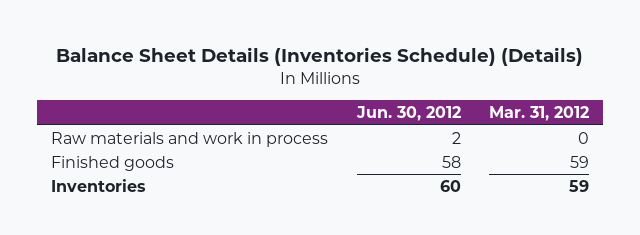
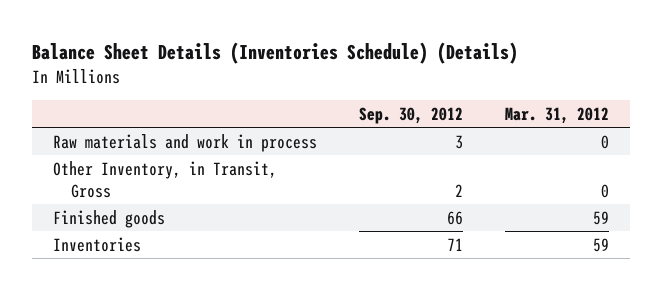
[355,106,461,122] Jun. 30, 2012 -> none
none -> [359,106,464,124] Sep. 30, 2012
none -> [52,160,277,198] Other Inventory, in Transit, Gross

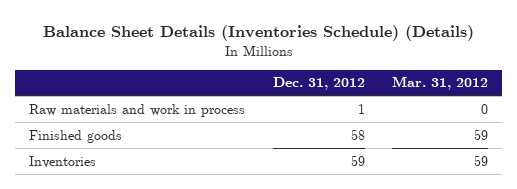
[359,106,464,124] Sep. 30, 2012 -> none
none -> [272,77,365,91] Dec. 31, 2012
[52,160,277,198] Other Inventory, in Transit, Gross -> none

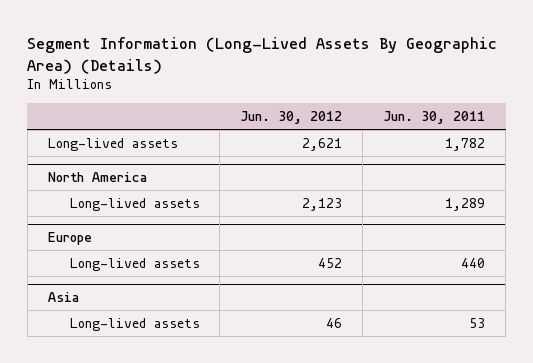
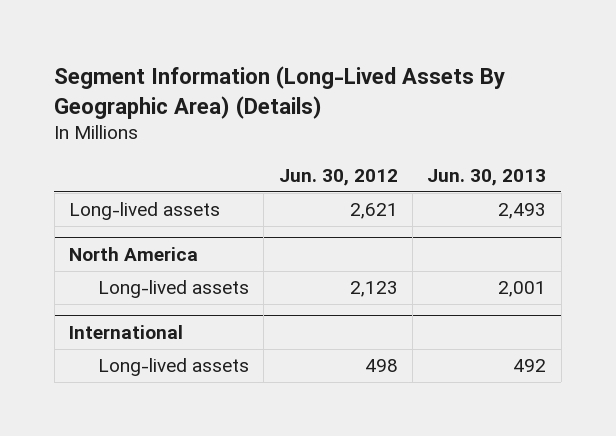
[383,111,486,125] Jun. 30, 2011 -> none
none -> [427,168,547,186] Jun. 30, 2013
[47,232,92,246] Europe -> none
[47,292,79,303] Asia -> none
[69,317,200,331] Long-lived assets -> none
none -> [69,325,184,340] International
[318,257,343,268] 452 -> [364,359,398,373] 498

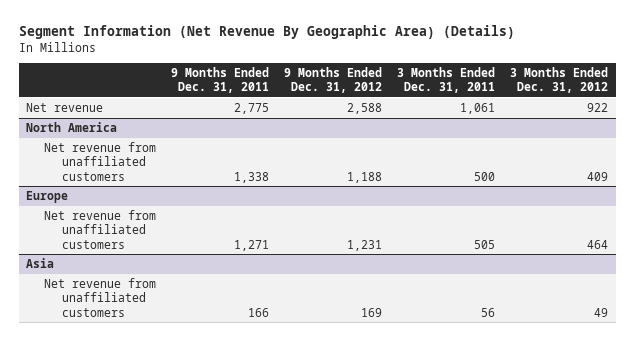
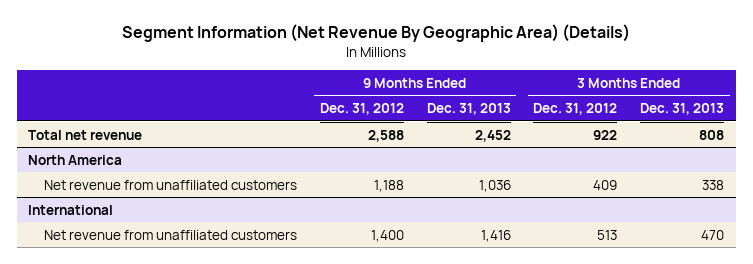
[171,66,270,94] 9 Months Ended Dec. 31, 2011 -> none
[397,66,496,94] 3 Months Ended Dec. 31, 2011 -> none
none -> [426,103,511,116] Dec. 31, 2013
none -> [640,103,725,116] Dec. 31, 2013
[26,102,104,112] Net revenue -> [28,129,143,140] Total net revenue
[26,190,69,203] Europe -> none
[26,257,55,268] Asia -> none
[44,277,157,317] Net revenue from unaffiliated customers -> none
none -> [28,204,114,215] International
[347,239,383,251] 1,231 -> [370,229,404,242] 1,400
[587,239,609,249] 464 -> [597,229,618,240] 513

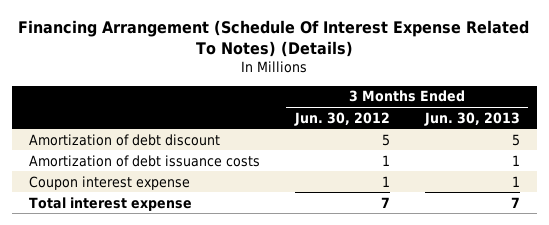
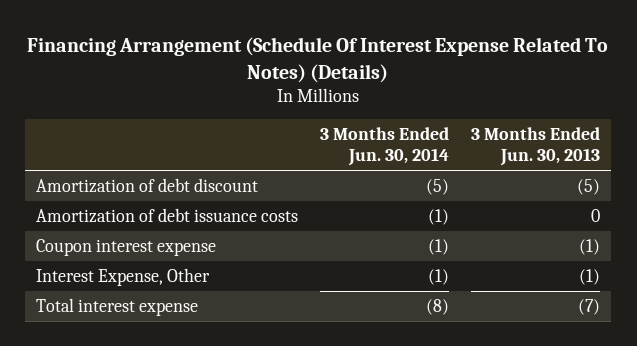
[293,111,390,126] Jun. 30, 2012 -> none
none -> [320,127,450,166] 3 Months Ended Jun. 30, 2014
[511,133,520,146] 5 -> [577,178,601,195] (5)
[511,154,520,166] 1 -> [591,208,601,222] 0
[511,175,520,187] 1 -> [579,238,601,255] (1)
none -> [36,267,211,286] Interest Expense, Other
[510,196,520,208] 7 -> [578,298,601,315] (7)

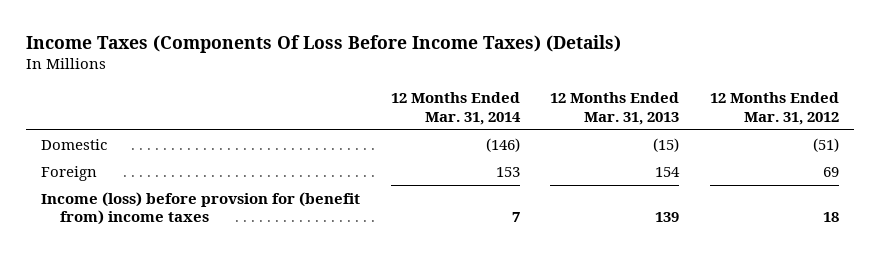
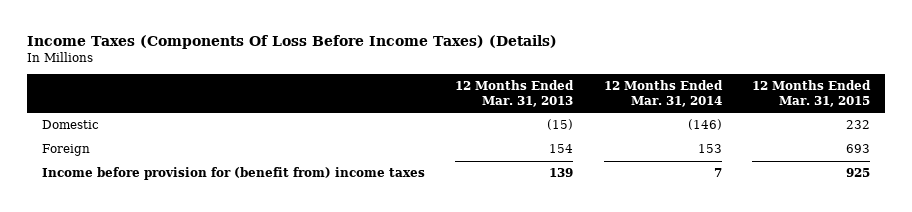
[710,92,840,125] 12 Months Ended Mar. 31, 2012 -> none
none -> [752,79,872,108] 12 Months Ended Mar. 31, 2015
[40,191,360,226] Income (loss) before provsion for (benefit from) income taxes -> [42,167,426,181] Income before provision for (benefit from) income taxes

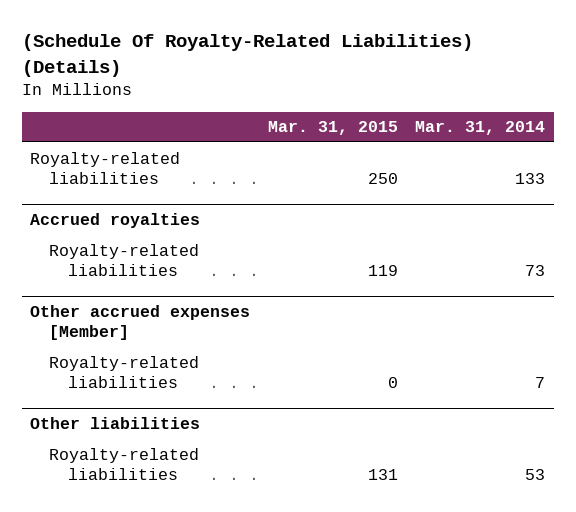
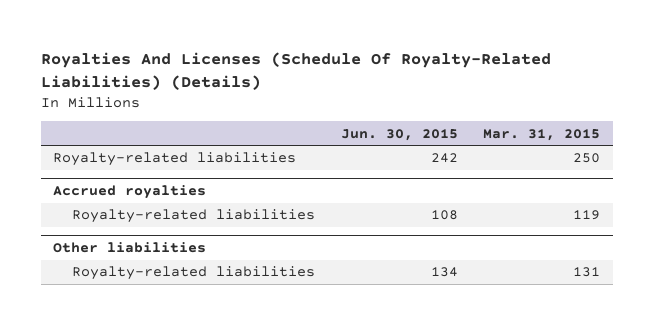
[21,34,473,77] (Schedule Of Royalty-Related Liabilities) (Details) -> [40,51,551,90] Royalties And Licenses (Schedule Of Royalty-Related Liabilities) (Details)
[415,121,546,136] Mar. 31, 2014 -> none
none -> [340,128,458,141] Jun. 30, 2015
[30,304,251,341] Other accrued expenses [Member] -> none
[49,355,200,389] Royalty-related liabilities -> none

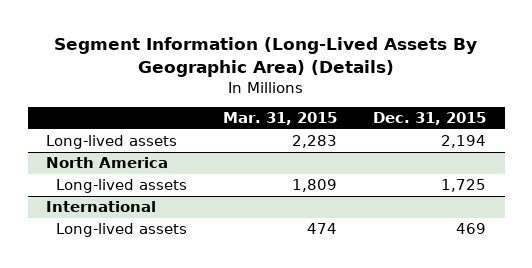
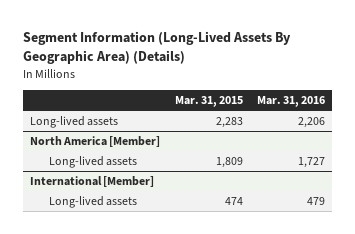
[373,112,487,126] Dec. 31, 2015 -> none
none -> [256,96,325,108] Mar. 31, 2016
[45,157,168,169] North America -> [30,136,161,148] North America [Member]
[45,201,156,213] International -> [30,176,155,188] International [Member]

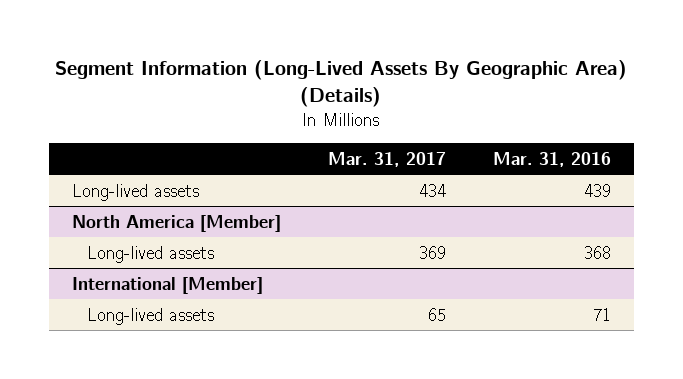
[174,96,243,108] Mar. 31, 2015 -> none
none -> [327,151,446,167] Mar. 31, 2017
[297,117,325,129] 2,206 -> [583,183,611,197] 439
[297,157,325,169] 1,727 -> [583,245,611,259] 368
[306,197,325,206] 479 -> [592,307,611,321] 71

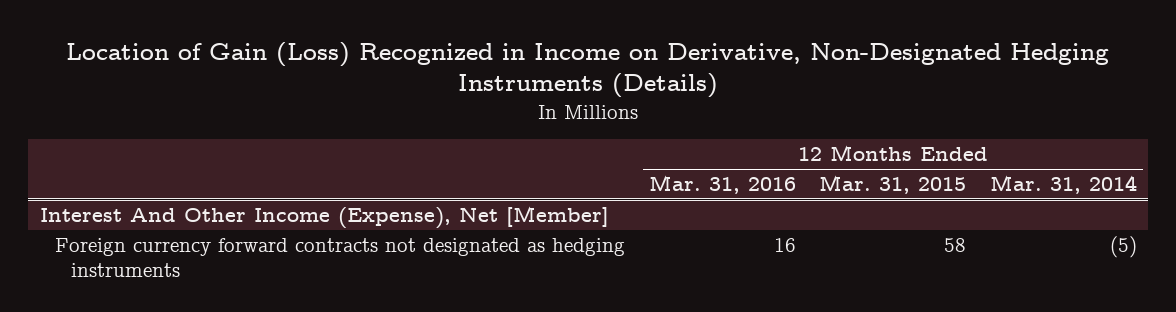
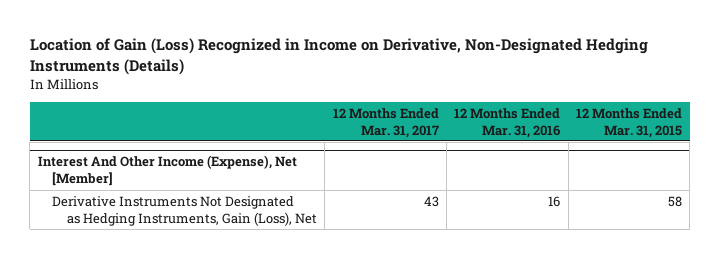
[989,175,1137,195] Mar. 31, 2014 -> none
none -> [332,107,439,138] 12 Months Ended Mar. 31, 2017
[55,237,626,277] Foreign currency forward contracts not designated as hedging instruments -> [52,195,318,226] Derivative Instruments Not Designated as Hedging Instruments, Gain (Loss), Net

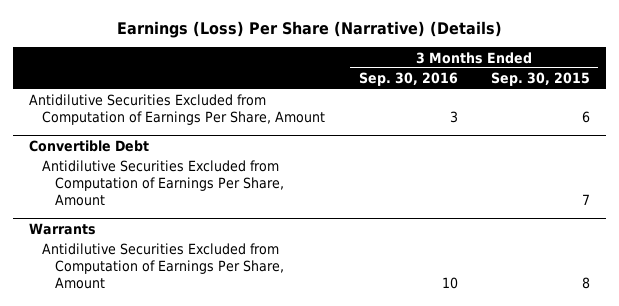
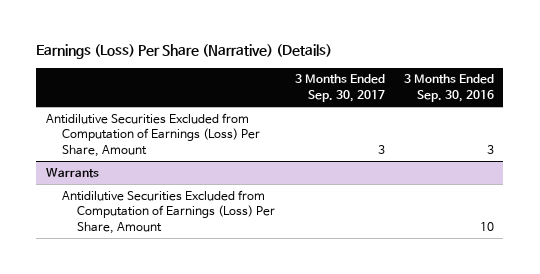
[490,72,590,87] Sep. 30, 2015 -> none
none -> [294,74,385,102] 3 Months Ended Sep. 30, 2017
[29,139,150,152] Convertible Debt -> none
[42,160,285,206] Antidilutive Securities Excluded from Computation of Earnings Per Share, Amount -> none
[29,94,326,125] Antidilutive Securities Excluded from Computation of Earnings Per Share, Amount -> [45,112,260,158] Antidilutive Securities Excluded from Computation of Earnings (Loss) Per Share, Amount
[42,243,285,289] Antidilutive Securities Excluded from Computation of Earnings Per Share, Amount -> [61,189,276,235] Antidilutive Securities Excluded from Computation of Earnings (Loss) Per Share, Amount

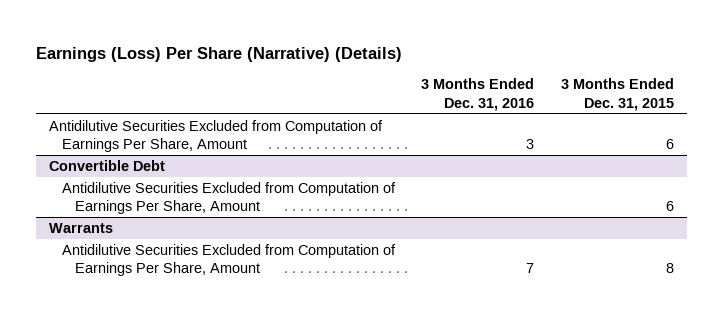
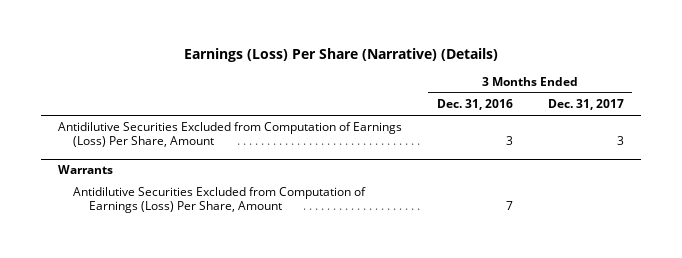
[560,78,674,111] 3 Months Ended Dec. 31, 2015 -> none
none -> [547,99,624,111] Dec. 31, 2017
[49,160,166,172] Convertible Debt -> none
[62,182,397,215] Antidilutive Securities Excluded from Computation of Earnings Per Share, Amount -> none
[49,120,384,153] Antidilutive Securities Excluded from Computation of Earnings Per Share, Amount -> [58,122,403,148] Antidilutive Securities Excluded from Computation of Earnings (Loss) Per Share, Amount
[62,244,397,277] Antidilutive Securities Excluded from Computation of Earnings Per Share, Amount -> [73,187,367,214] Antidilutive Securities Excluded from Computation of Earnings (Loss) Per Share, Amount

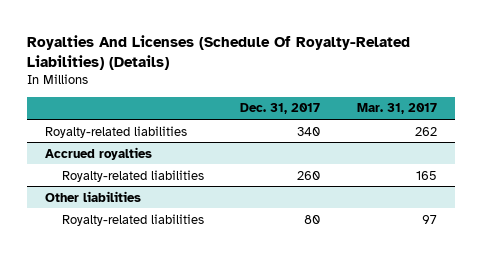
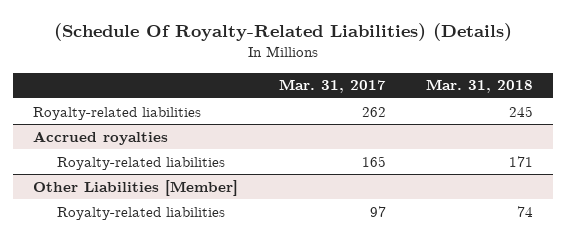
[27,34,411,70] Royalties And Licenses (Schedule Of Royalty-Related Liabilities) (Details) -> [54,22,513,41] (Schedule Of Royalty-Related Liabilities) (Details)
[240,103,321,115] Dec. 31, 2017 -> none
none -> [425,79,533,94] Mar. 31, 2018
[45,190,142,202] Other liabilities -> [33,179,239,196] Other Liabilities [Member]

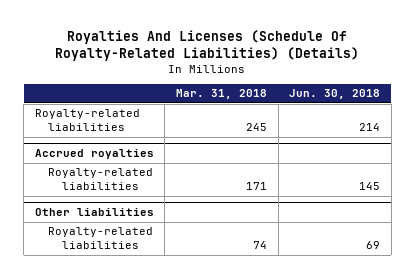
[54,22,513,41] (Schedule Of Royalty-Related Liabilities) (Details) -> [55,29,360,61] Royalties And Licenses (Schedule Of Royalty-Related Liabilities) (Details)
[278,79,386,94] Mar. 31, 2017 -> none
none -> [289,89,381,100] Jun. 30, 2018
[33,179,239,196] Other Liabilities [Member] -> [34,208,154,217] Other liabilities

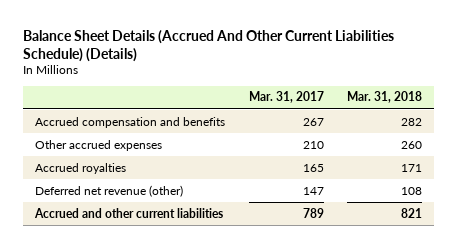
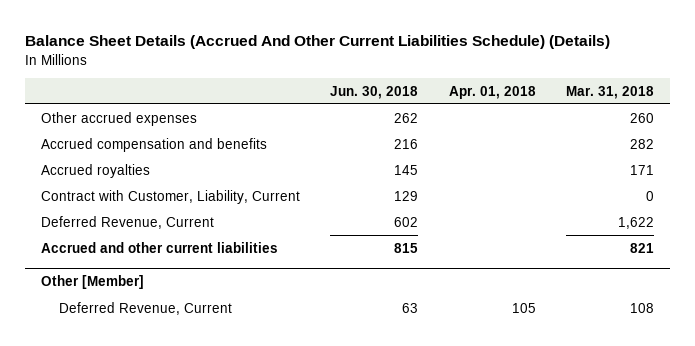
[248,91,324,104] Mar. 31, 2017 -> none
none -> [330,85,419,99] Jun. 30, 2018
none -> [448,85,536,99] Apr. 01, 2018
[34,116,225,128] Accrued compensation and benefits -> [40,137,267,152] Accrued compensation and benefits
[34,184,183,197] Deferred net revenue (other) -> none
none -> [40,189,300,204] Contract with Customer, Liability, Current
none -> [40,215,214,229] Deferred Revenue, Current
none -> [40,275,144,290] Other [Member]
none -> [58,301,232,315] Deferred Revenue, Current

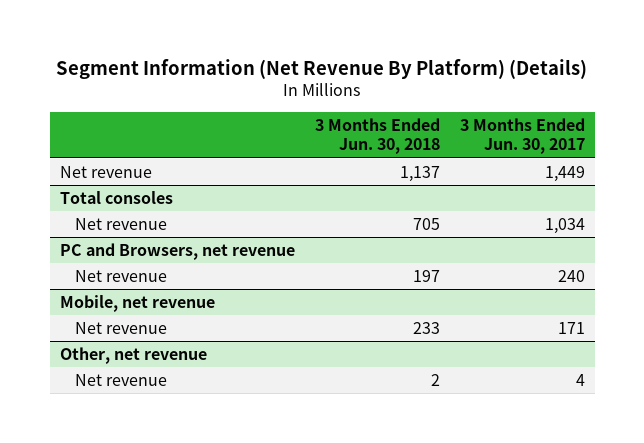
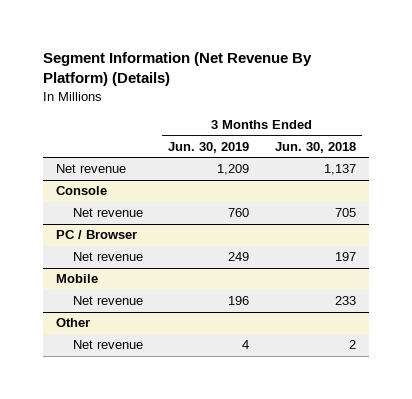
[459,117,585,155] 3 Months Ended Jun. 30, 2017 -> none
none -> [168,141,250,153] Jun. 30, 2019
[59,191,173,205] Total consoles -> [55,186,107,196] Console
[59,243,295,261] PC and Browsers, net revenue -> [55,230,137,240] PC / Browser
[59,295,215,313] Mobile, net revenue -> [55,274,98,284] Mobile
[59,347,207,365] Other, net revenue -> [55,318,90,328] Other

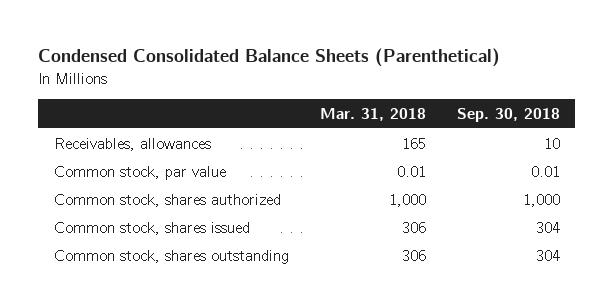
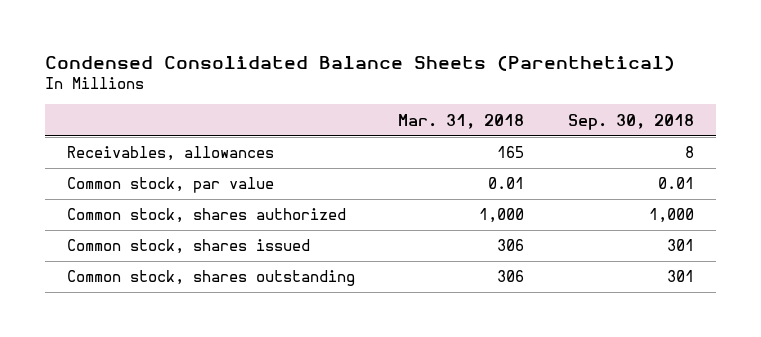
[543,137,560,149] 10 -> [685,146,695,159] 8
[535,221,560,233] 304 -> [667,239,695,252] 301
[535,249,560,261] 304 -> [667,270,695,283] 301

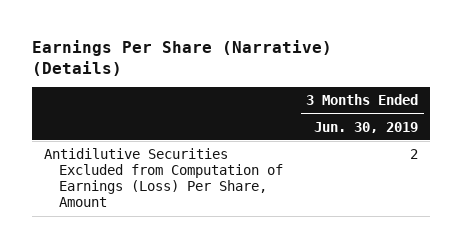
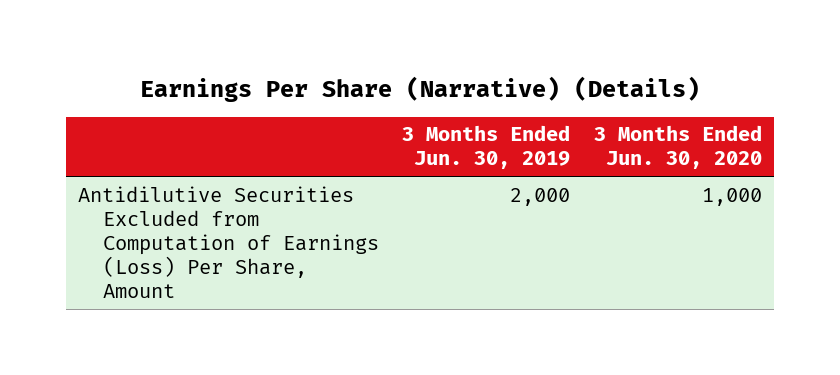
none -> [593,125,762,170] 3 Months Ended Jun. 30, 2020
[410,149,419,160] 2 -> [510,187,571,206] 2,000

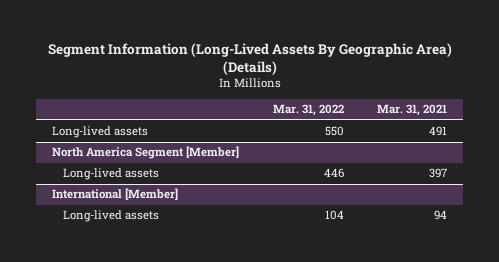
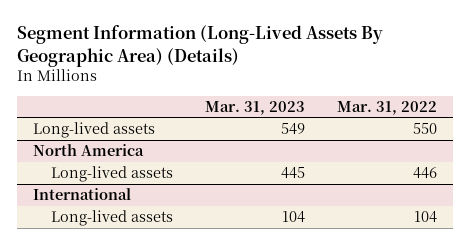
[376,104,447,117] Mar. 31, 2021 -> none
none -> [205,100,306,115] Mar. 31, 2023
[52,146,240,160] North America Segment [Member] -> [33,144,145,157] North America
[52,188,179,201] International [Member] -> [33,188,132,201] International

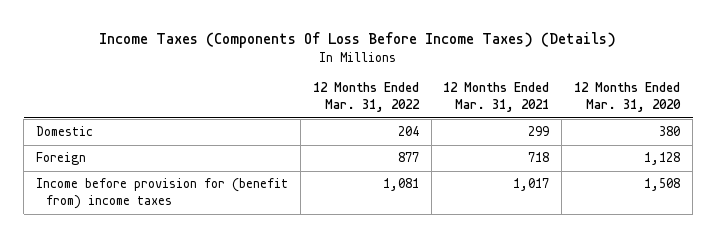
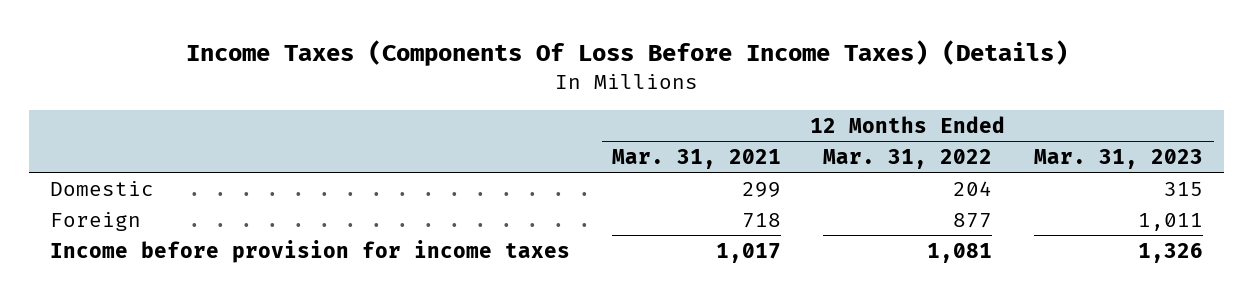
[574,82,682,113] 12 Months Ended Mar. 31, 2020 -> none
none -> [1034,149,1204,170] Mar. 31, 2023
[36,178,289,210] Income before provision for (benefit from) income taxes -> [50,239,571,263] Income before provision for income taxes

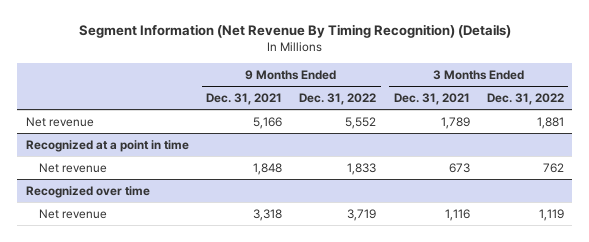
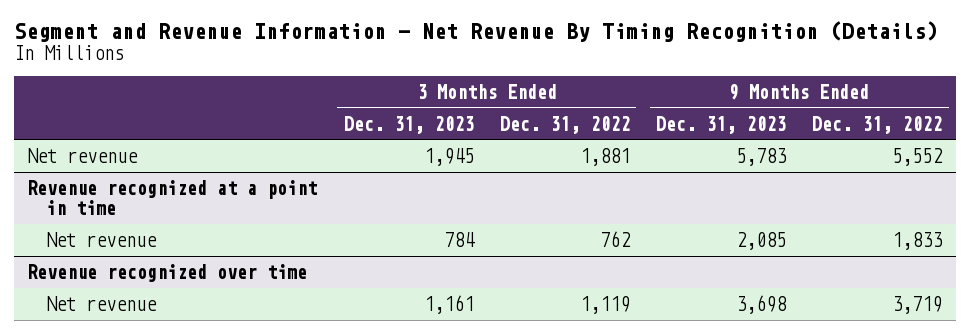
[78,24,511,39] Segment Information (Net Revenue By Timing Recognition) (Details) -> [14,20,939,42] Segment and Revenue Information - Net Revenue By Timing Recognition (Details)
[205,92,282,105] Dec. 31, 2021 -> none
[393,92,470,105] Dec. 31, 2021 -> none
none -> [343,115,474,134] Dec. 31, 2023
none -> [656,115,787,134] Dec. 31, 2023
[25,139,189,152] Recognized at a point in time -> [27,180,318,216] Revenue recognized at a point in time
[25,185,150,198] Recognized over time -> [27,264,308,283] Revenue recognized over time

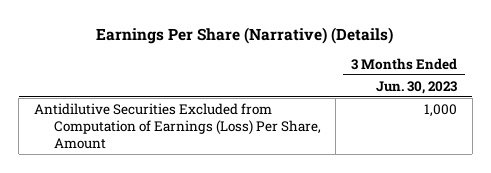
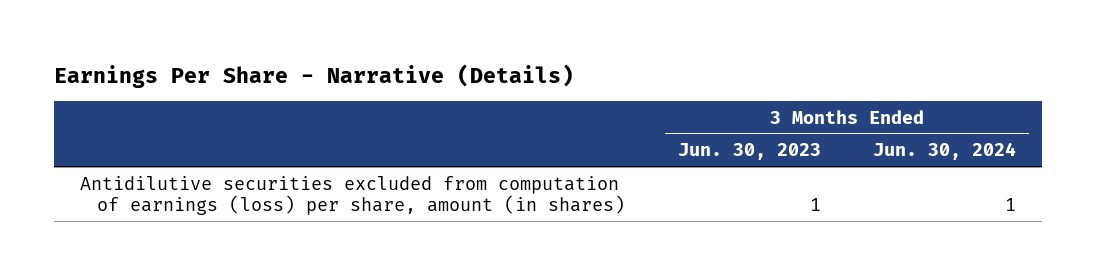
[96,26,394,44] Earnings Per Share (Narrative) (Details) -> [54,63,575,88] Earnings Per Share - Narrative (Details)
none -> [872,142,1016,161] Jun. 30, 2024
[33,102,321,150] Antidilutive Securities Excluded from Computation of Earnings (Loss) Per Share, Amount -> [80,175,626,215] Antidilutive securities excluded from computation of earnings (loss) per share, amount (in shares)
[423,103,457,117] 1,000 -> [809,197,821,211] 1

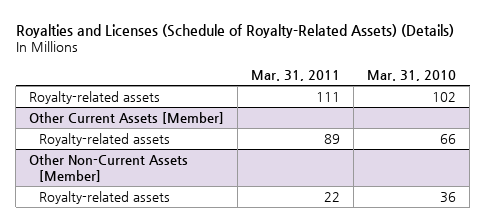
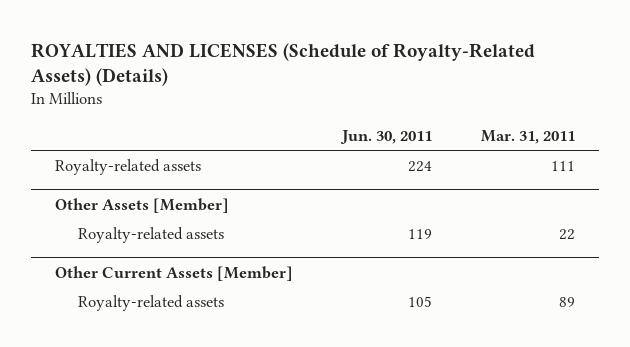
[15,23,454,38] Royalties and Licenses (Schedule of Royalty-Related Assets) (Details) -> [31,42,536,87] ROYALTIES AND LICENSES (Schedule of Royalty-Related Assets) (Details)
[367,69,457,81] Mar. 31, 2010 -> none
none -> [340,129,433,144] Jun. 30, 2011
none -> [55,197,230,213] Other Assets [Member]
none -> [78,226,225,243] Royalty-related assets
[29,154,189,182] Other Non-Current Assets [Member] -> none
[39,191,171,205] Royalty-related assets -> none

